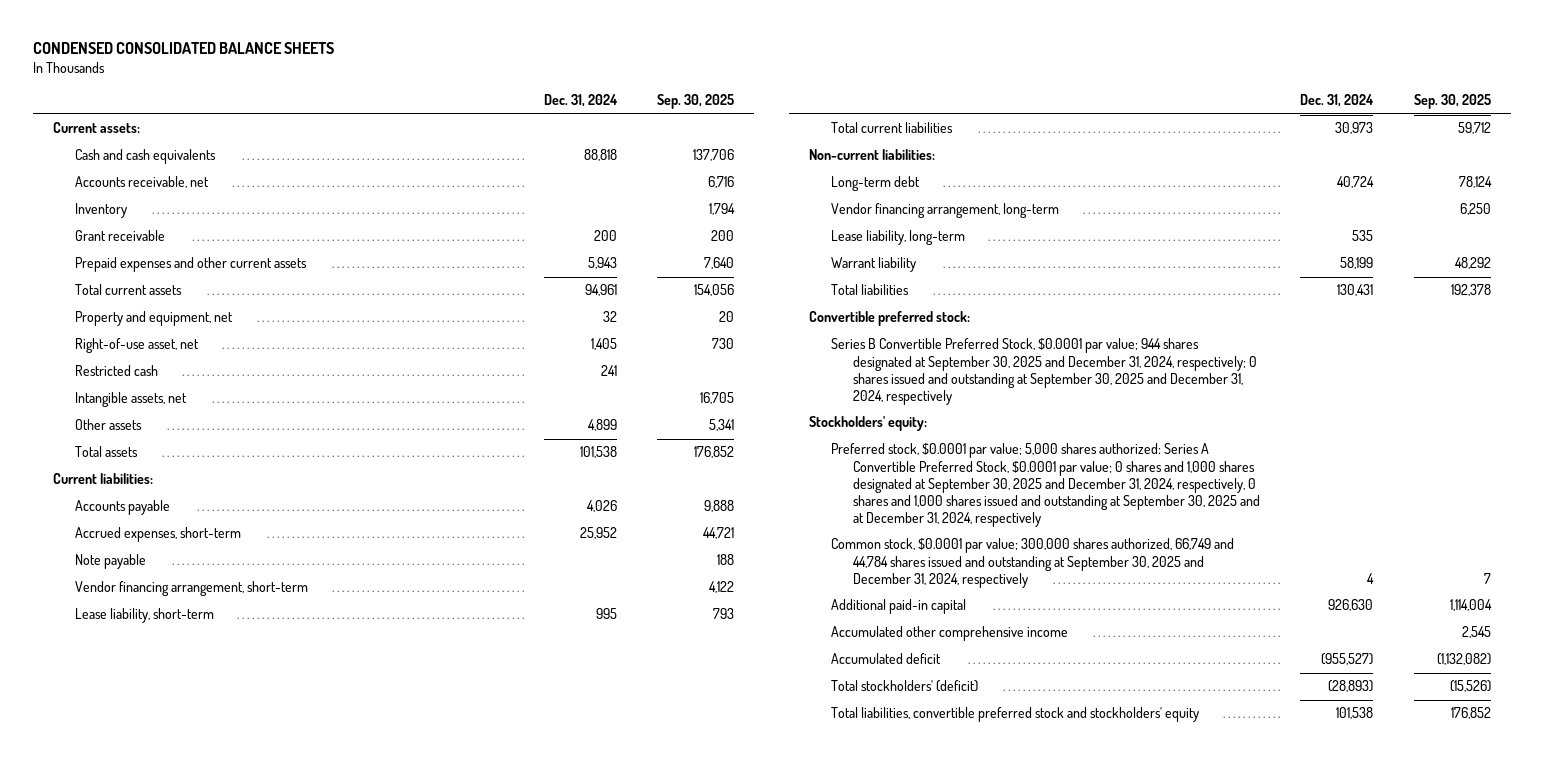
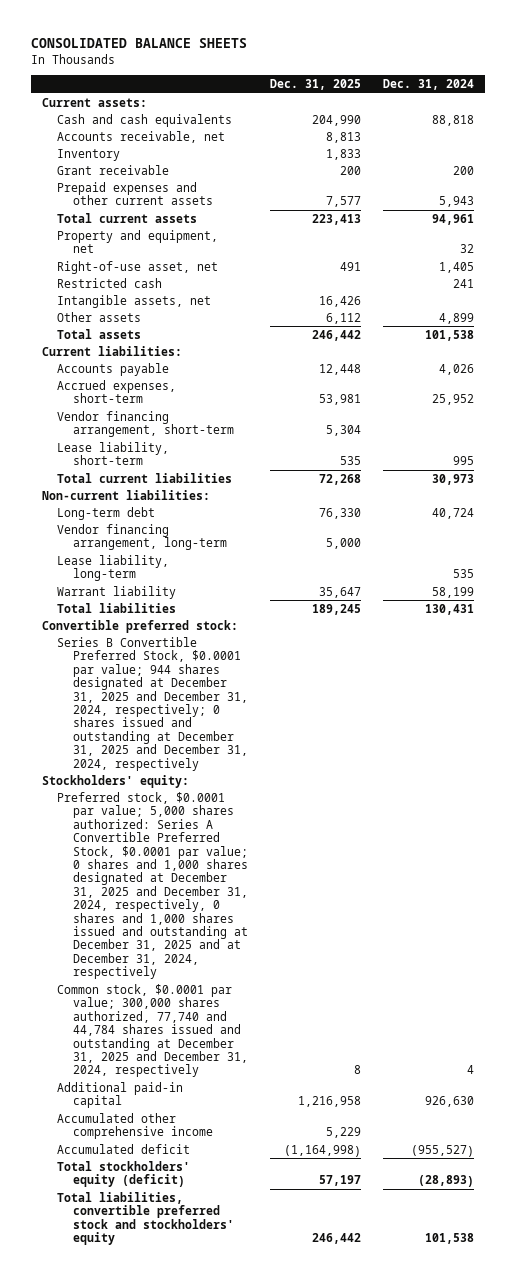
[32,42,334,55] CONDENSED CONSOLIDATED BALANCE SHEETS -> [30,38,247,49] CONSOLIDATED BALANCE SHEETS
[657,94,735,110] Sep. 30, 2025 -> none
none -> [270,79,362,91] Dec. 31, 2025
[74,554,146,570] Note payable -> none
[831,338,1258,405] Series B Convertible Preferred Stock, $0.0001 par value; 944 shares designated at September 30, 2025 and December 31, 2024, respectively; 0 shares issued and outstanding at September 30, 2025 and December 31, 2024, respectively -> [57,636,249,771] Series B Convertible Preferred Stock, $0.0001 par value; 944 shares designated at December 31, 2025 and December 31, 2024, respectively; 0 shares issued and outstanding at December 31, 2025 and December 31, 2024, respectively
[831,443,1261,527] Preferred stock, $0.0001 par value; 5,000 shares authorized: Series A Convertible Preferred Stock, $0.0001 par value; 0 shares and 1,000 shares designated at September 30, 2025 and December 31, 2024, respectively, 0 shares and 1,000 shares issued and outstanding at September 30, 2025 and at December 31, 2024, respectively -> [57,791,249,980] Preferred stock, $0.0001 par value; 5,000 shares authorized: Series A Convertible Preferred Stock, $0.0001 par value; 0 shares and 1,000 shares designated at December 31, 2025 and December 31, 2024, respectively, 0 shares and 1,000 shares issued and outstanding at December 31, 2025 and at December 31, 2024, respectively
[831,538,1235,588] Common stock, $0.0001 par value; 300,000 shares authorized, 66,749 and 44,784 shares issued and outstanding at September 30, 2025 and December 31, 2024, respectively -> [57,983,249,1078] Common stock, $0.0001 par value; 300,000 shares authorized, 77,740 and 44,784 shares issued and outstanding at December 31, 2025 and December 31, 2024, respectively
[831,680,979,693] Total stockholders' (deficit) -> [57,1160,191,1188] Total stockholders' equity (deficit)

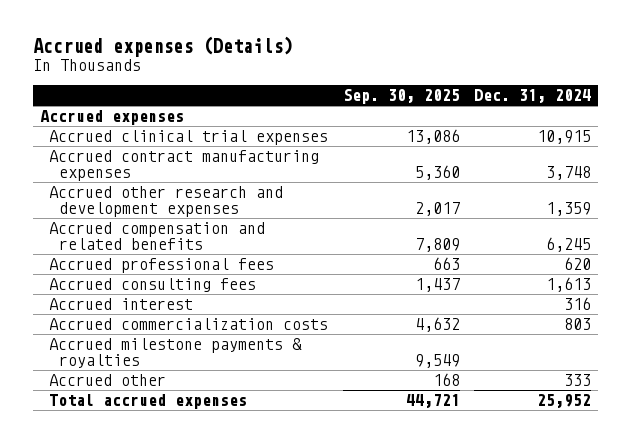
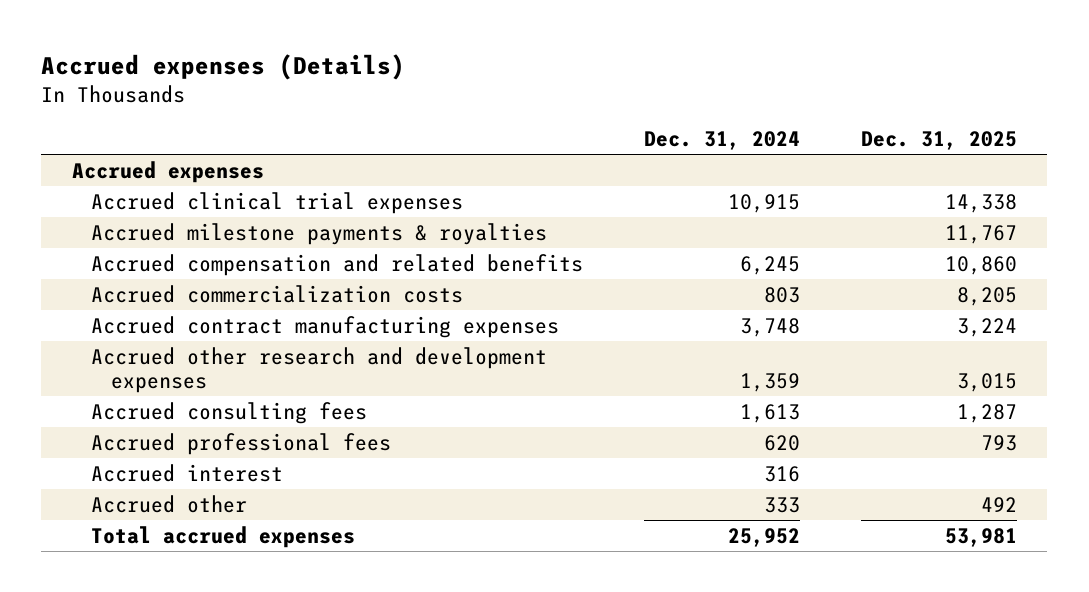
[342,89,460,105] Sep. 30, 2025 -> none
none -> [860,131,1017,151] Dec. 31, 2025
[49,338,303,369] Accrued milestone payments & royalties -> [91,222,548,245] Accrued milestone payments & royalties
[49,222,266,251] Accrued compensation and related benefits -> [91,253,584,276] Accrued compensation and related benefits
[49,318,329,331] Accrued commercialization costs -> [91,284,464,303] Accrued commercialization costs
[49,258,275,274] Accrued professional fees -> [91,432,392,455] Accrued professional fees

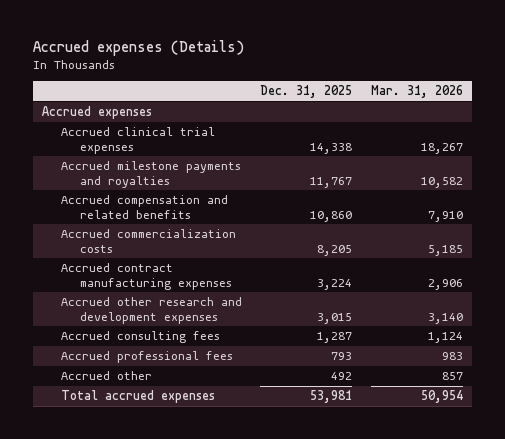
[644,131,801,151] Dec. 31, 2024 -> none
none -> [370,85,463,99] Mar. 31, 2026
[91,222,548,245] Accrued milestone payments & royalties -> [61,161,242,188] Accrued milestone payments and royalties
[91,463,284,482] Accrued interest -> none

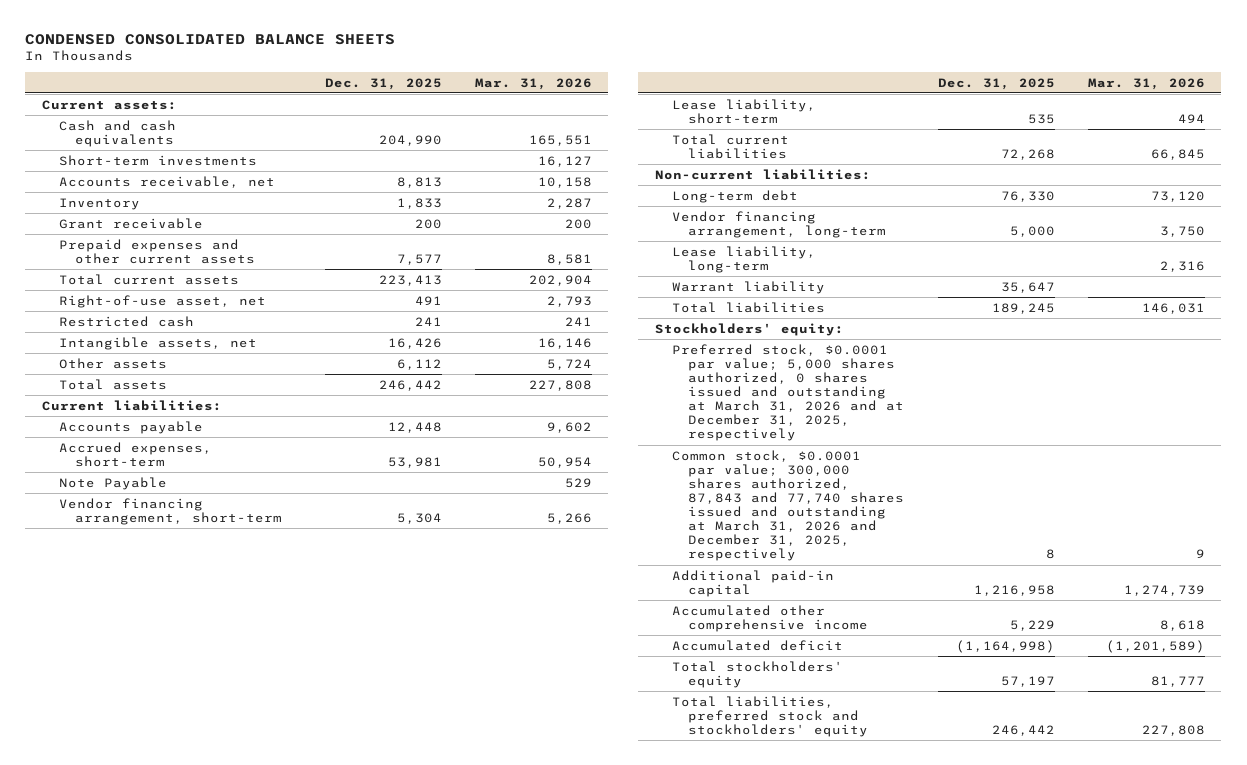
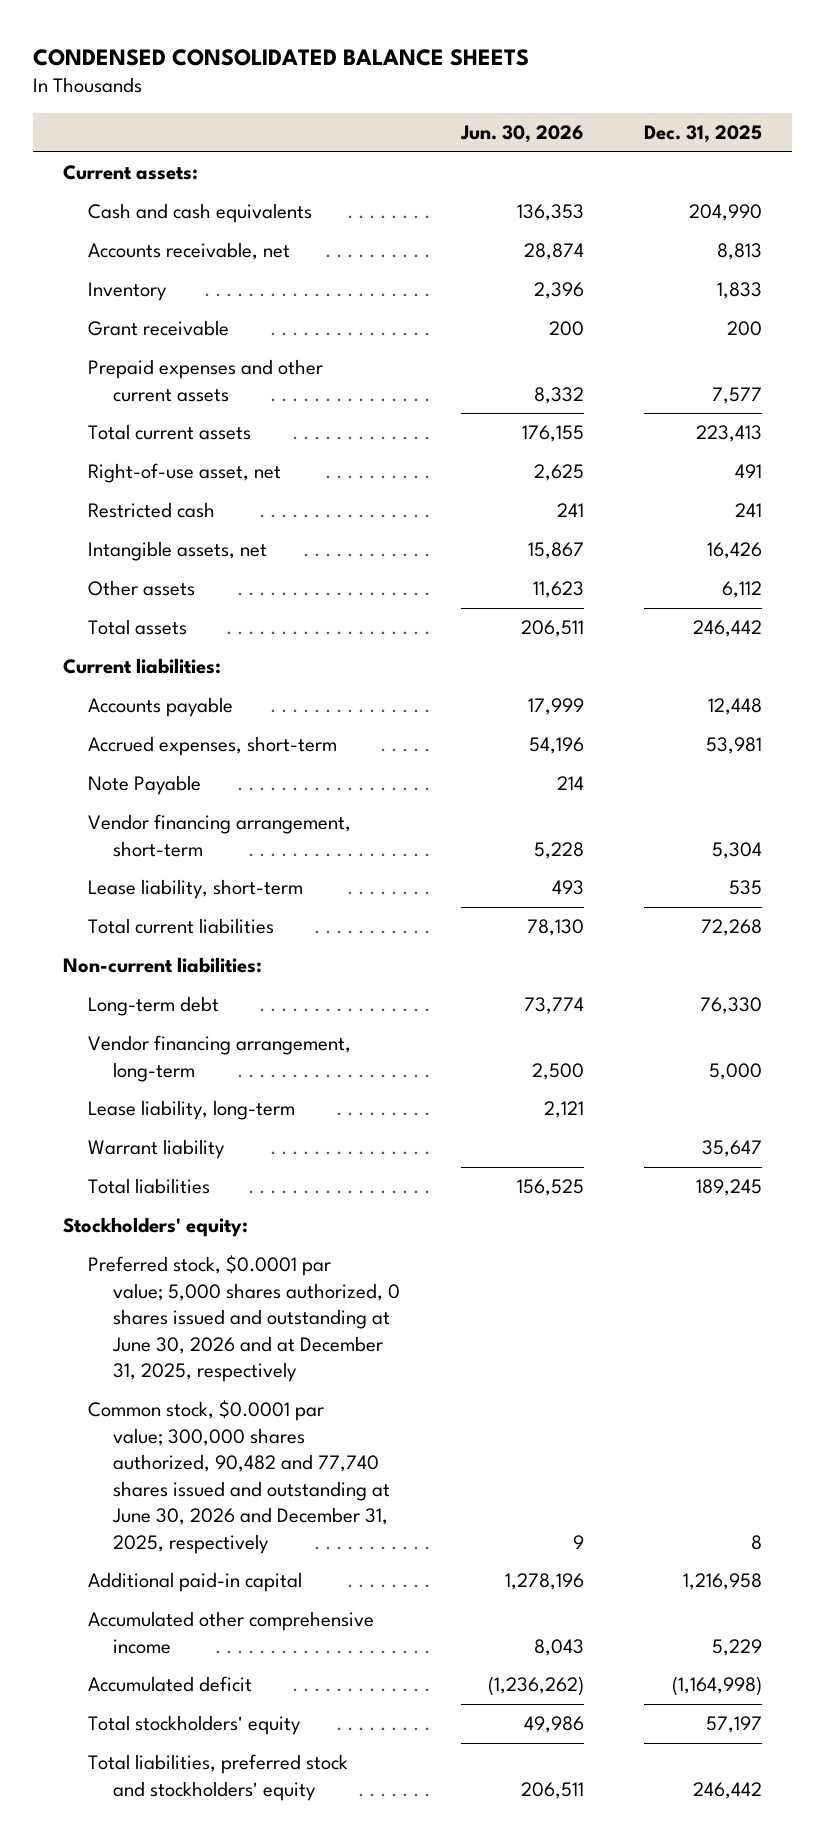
[474,77,592,90] Mar. 31, 2026 -> none
none -> [459,124,584,143] Jun. 30, 2026
[58,154,257,166] Short-term investments -> none
[671,343,905,442] Preferred stock, $0.0001 par value; 5,000 shares authorized, 0 shares issued and outstanding at March 31, 2026 and at December 31, 2025, respectively -> [88,1255,401,1383] Preferred stock, $0.0001 par value; 5,000 shares authorized, 0 shares issued and outstanding at June 30, 2026 and at December 31, 2025, respectively
[671,449,905,562] Common stock, $0.0001 par value; 300,000 shares authorized, 87,843 and 77,740 shares issued and outstanding at March 31, 2026 and December 31, 2025, respectively -> [88,1400,391,1554] Common stock, $0.0001 par value; 300,000 shares authorized, 90,482 and 77,740 shares issued and outstanding at June 30, 2026 and December 31, 2025, respectively

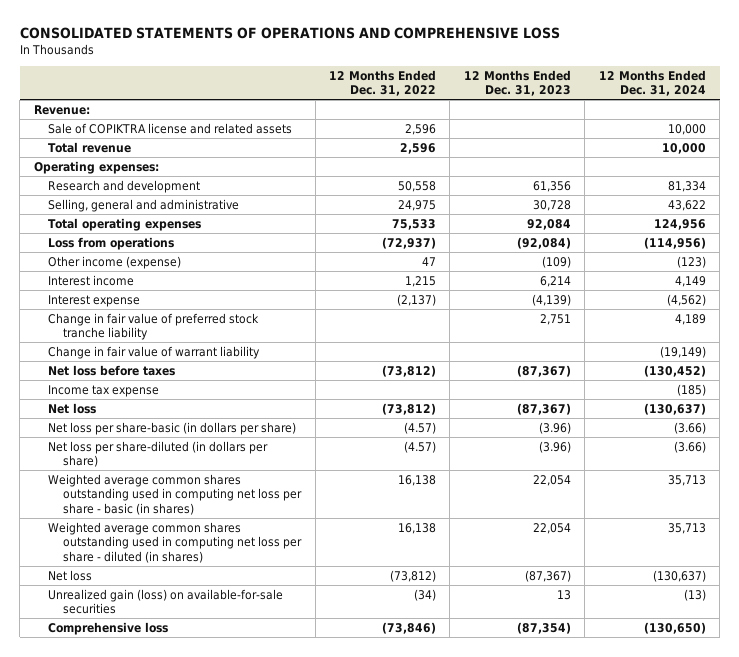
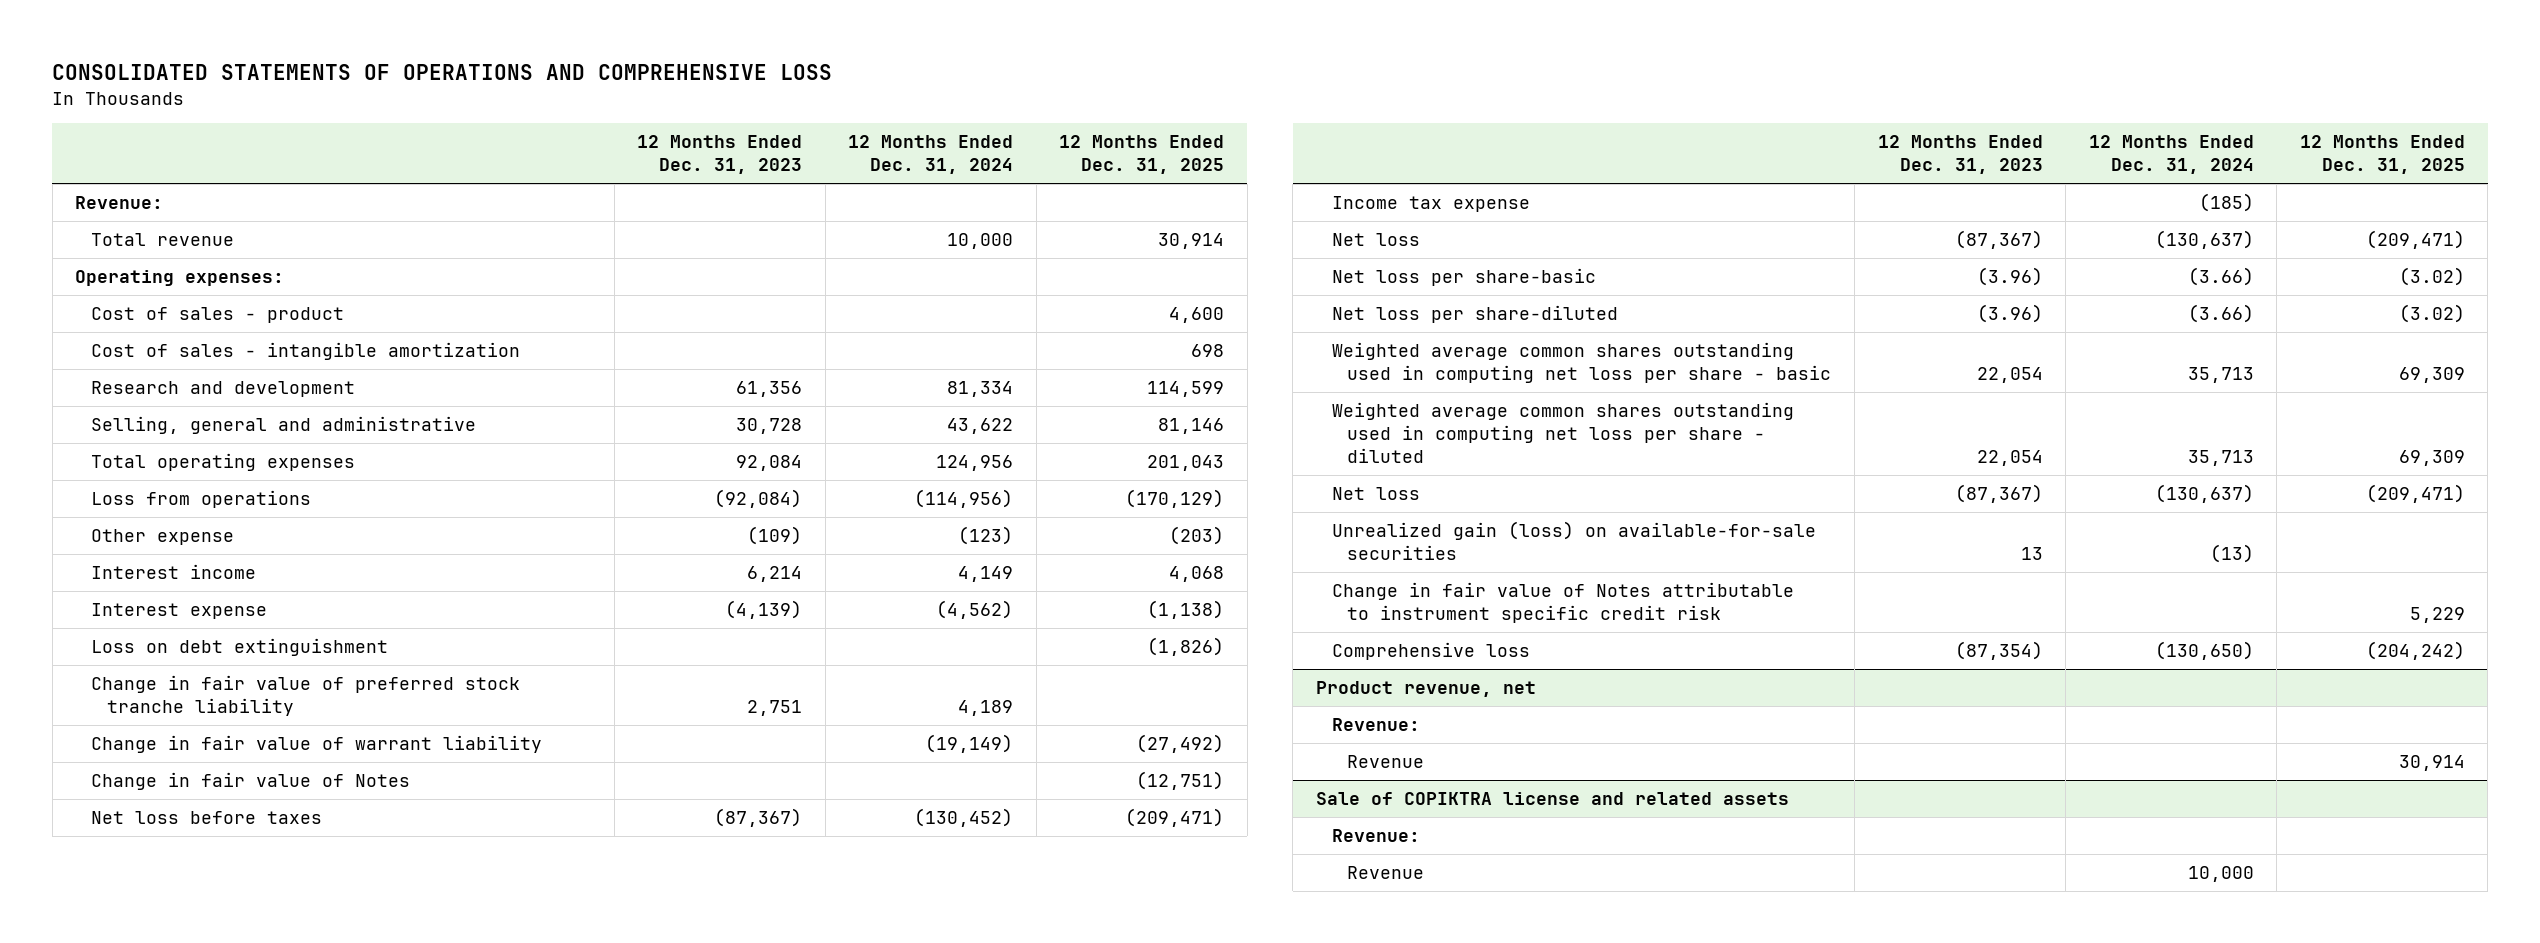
[329,69,437,97] 12 Months Ended Dec. 31, 2022 -> none
none -> [1059,135,1225,175] 12 Months Ended Dec. 31, 2025
[48,122,293,134] Sale of COPIKTRA license and related assets -> none
none -> [91,307,345,324] Cost of sales - product
none -> [91,342,521,361] Cost of sales - intangible amortization
[48,255,182,269] Other income (expense) -> [91,529,235,546] Other expense
none -> [91,638,389,657] Loss on debt extinguishment
none -> [91,772,411,791] Change in fair value of Notes
[48,421,297,435] Net loss per share-basic (in dollars per share) -> [1331,268,1596,287] Net loss per share-basic
[48,440,269,468] Net loss per share-diluted (in dollars per share) -> [1331,305,1618,324] Net loss per share-diluted
[48,473,303,515] Weighted average common shares outstanding used in computing net loss per share - basic (in shares) -> [1331,342,1832,384] Weighted average common shares outstanding used in computing net loss per share - basic
[48,521,303,563] Weighted average common shares outstanding used in computing net loss per share - diluted (in shares) -> [1331,402,1794,464] Weighted average common shares outstanding used in computing net loss per share - diluted
none -> [1331,582,1794,624] Change in fair value of Notes attributable to instrument specific credit risk
none -> [1315,681,1536,698] Product revenue, net
none -> [1331,718,1420,732] Revenue:
none -> [1347,755,1425,769] Revenue
none -> [1315,792,1789,806] Sale of COPIKTRA license and related assets
none -> [1331,829,1420,843] Revenue:
none -> [1347,866,1425,880] Revenue

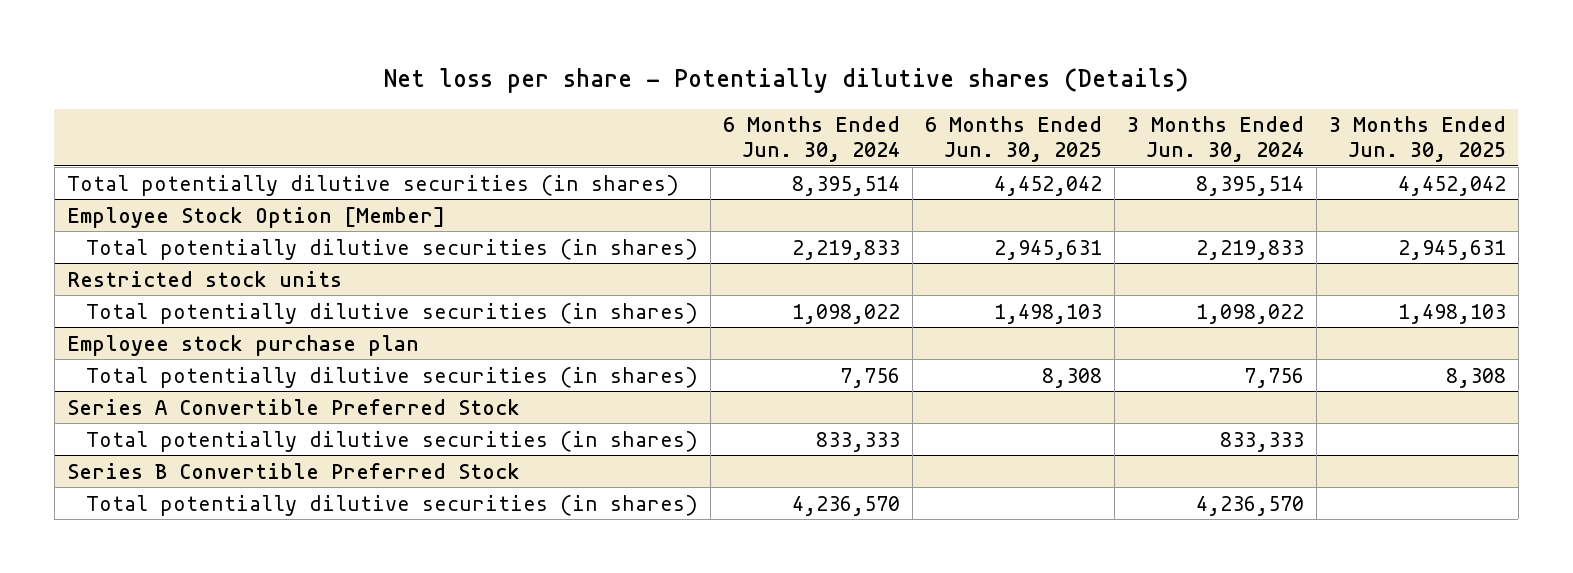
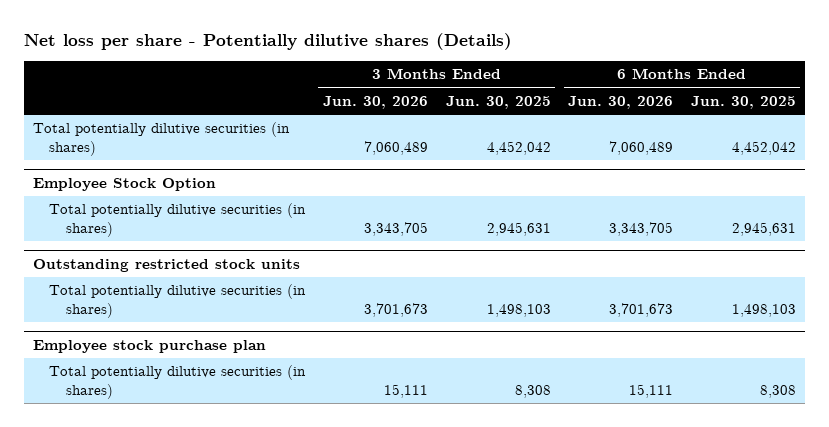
[722,116,900,163] 6 Months Ended Jun. 30, 2024 -> none
[1126,116,1304,163] 3 Months Ended Jun. 30, 2024 -> none
none -> [322,95,428,109] Jun. 30, 2026
none -> [568,95,674,109] Jun. 30, 2026
[66,206,445,228] Employee Stock Option [Member] -> [32,177,216,191] Employee Stock Option
[66,270,342,287] Restricted stock units -> [32,258,300,272] Outstanding restricted stock units
[66,398,520,415] Series A Convertible Preferred Stock -> none
[85,430,698,452] Total potentially dilutive securities (in shares) -> none
[66,462,520,479] Series B Convertible Preferred Stock -> none
[85,494,698,516] Total potentially dilutive securities (in shares) -> none

